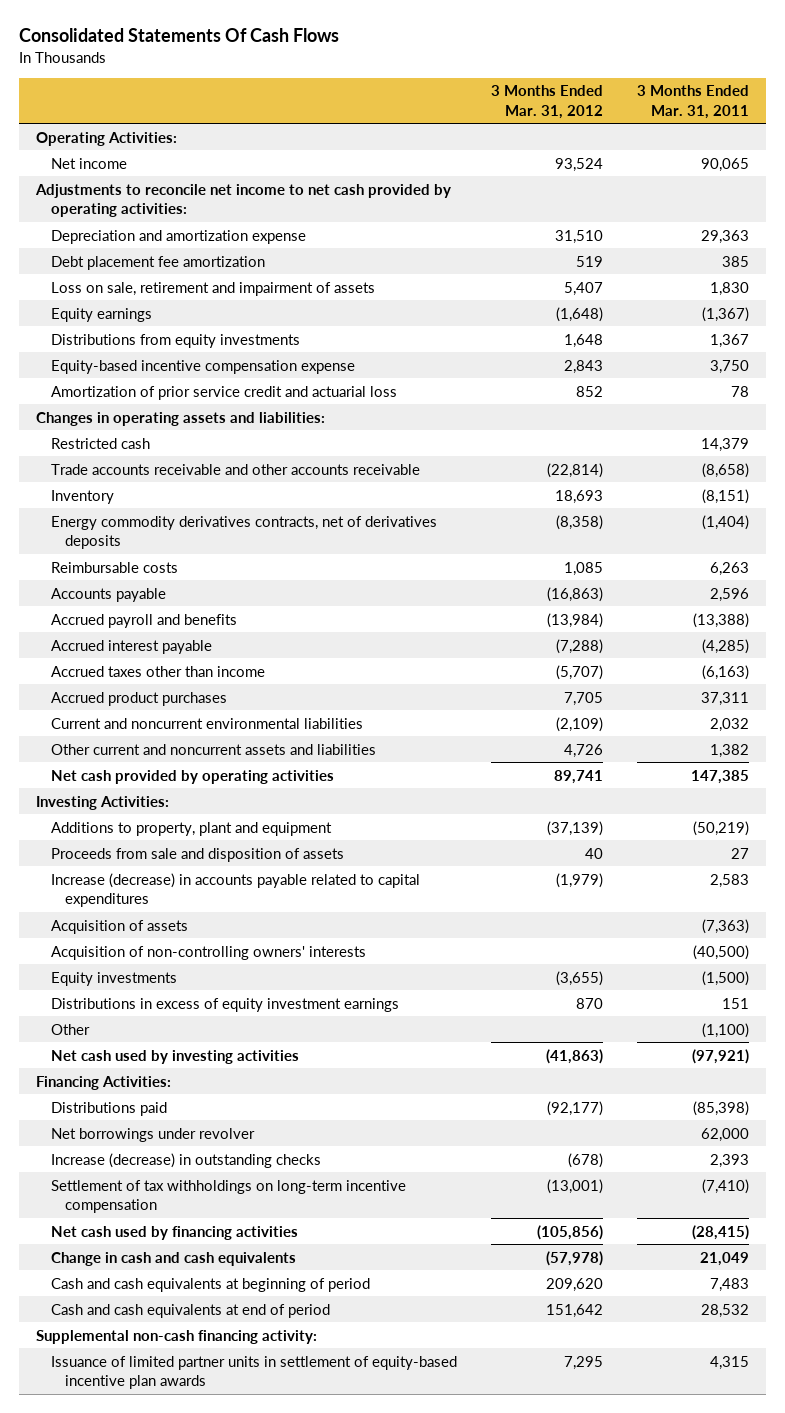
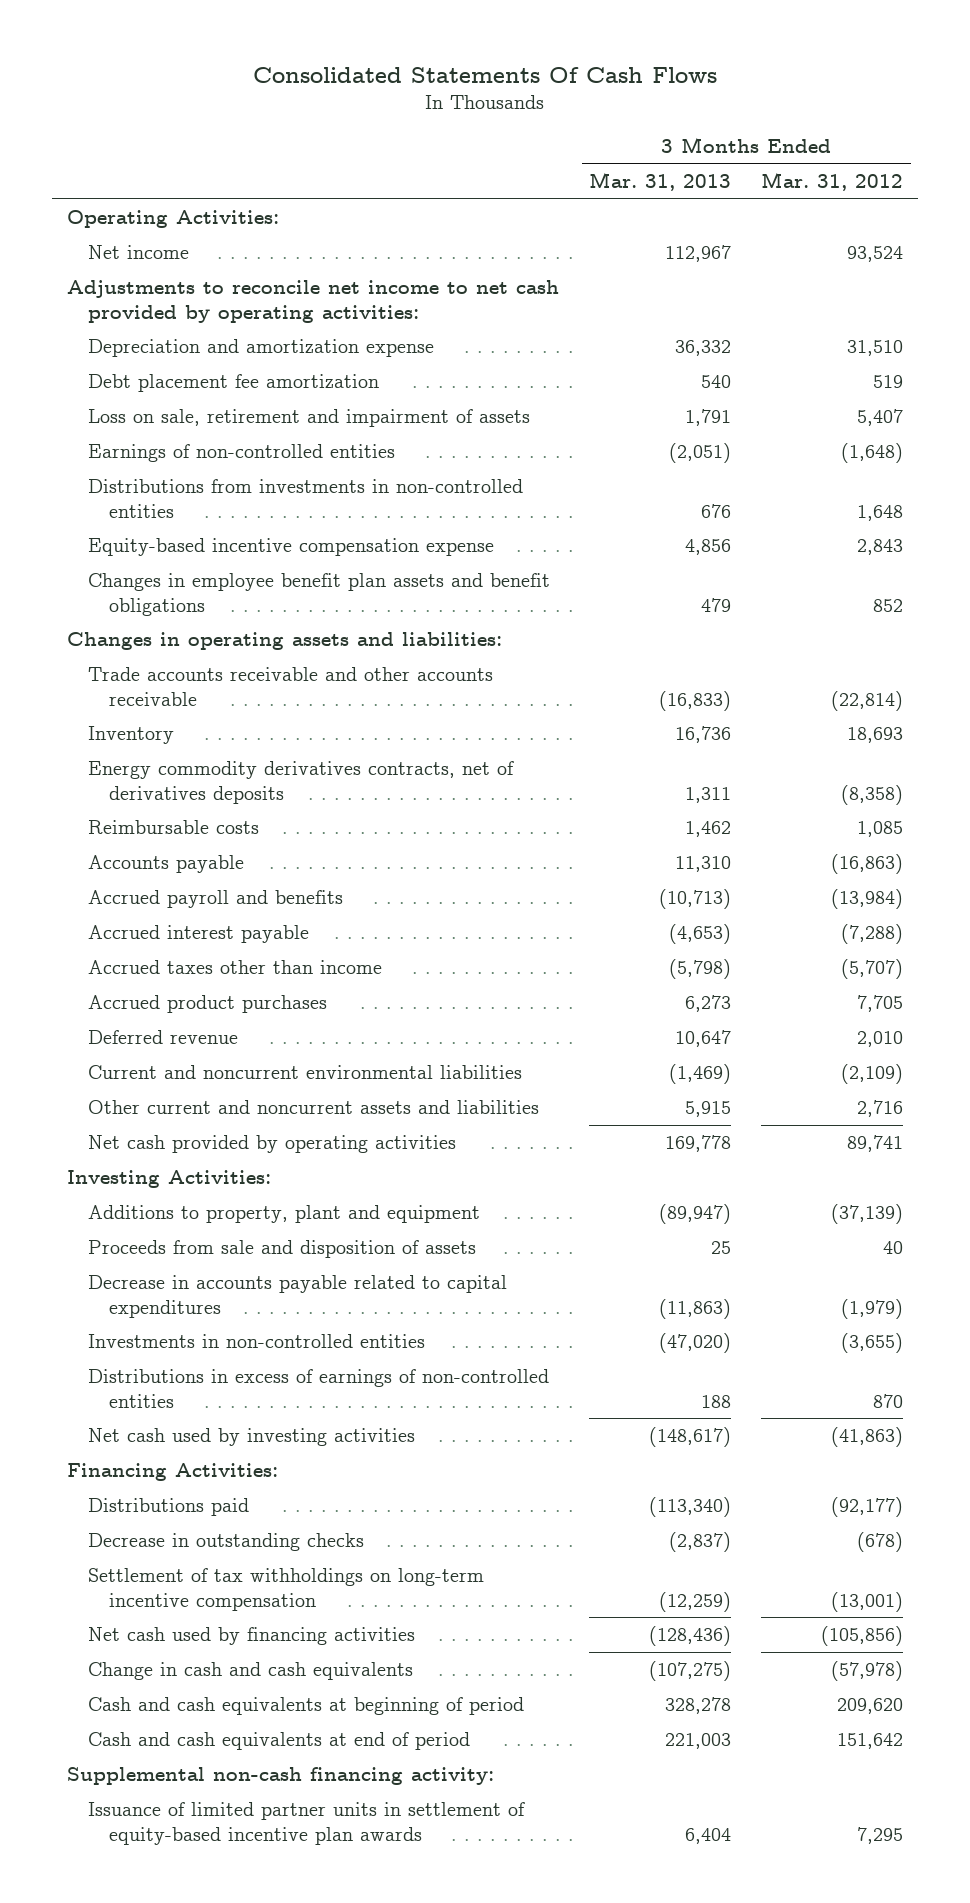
[637,85,750,119] 3 Months Ended Mar. 31, 2011 -> none
none -> [589,172,732,192] Mar. 31, 2013
[50,307,152,322] Equity earnings -> [87,444,395,463] Earnings of non-controlled entities
[50,333,300,348] Distributions from equity investments -> [87,479,523,518] Distributions from investments in non-controlled entities
[50,385,397,400] Amortization of prior service credit and actuarial loss -> [87,573,550,616] Changes in employee benefit plan assets and benefit obligations
[50,437,150,449] Restricted cash -> none
none -> [87,1030,238,1045] Deferred revenue
[563,743,603,758] 4,726 -> [857,1100,904,1118] 2,716
[50,919,188,934] Acquisition of assets -> none
[50,945,366,960] Acquisition of non-controlling owners' interests -> none
[50,1023,90,1035] Other -> none
[50,872,420,907] Increase (decrease) in accounts payable related to capital expenditures -> [87,1275,507,1318] Decrease in accounts payable related to capital expenditures
[50,971,177,986] Equity investments -> [87,1334,425,1349] Investments in non-controlled entities
[50,997,399,1012] Distributions in excess of equity investment earnings -> [87,1369,549,1408] Distributions in excess of earnings of non-controlled entities
[50,1127,255,1142] Net borrowings under revolver -> none
[50,1152,321,1168] Increase (decrease) in outstanding checks -> [87,1533,364,1552] Decrease in outstanding checks

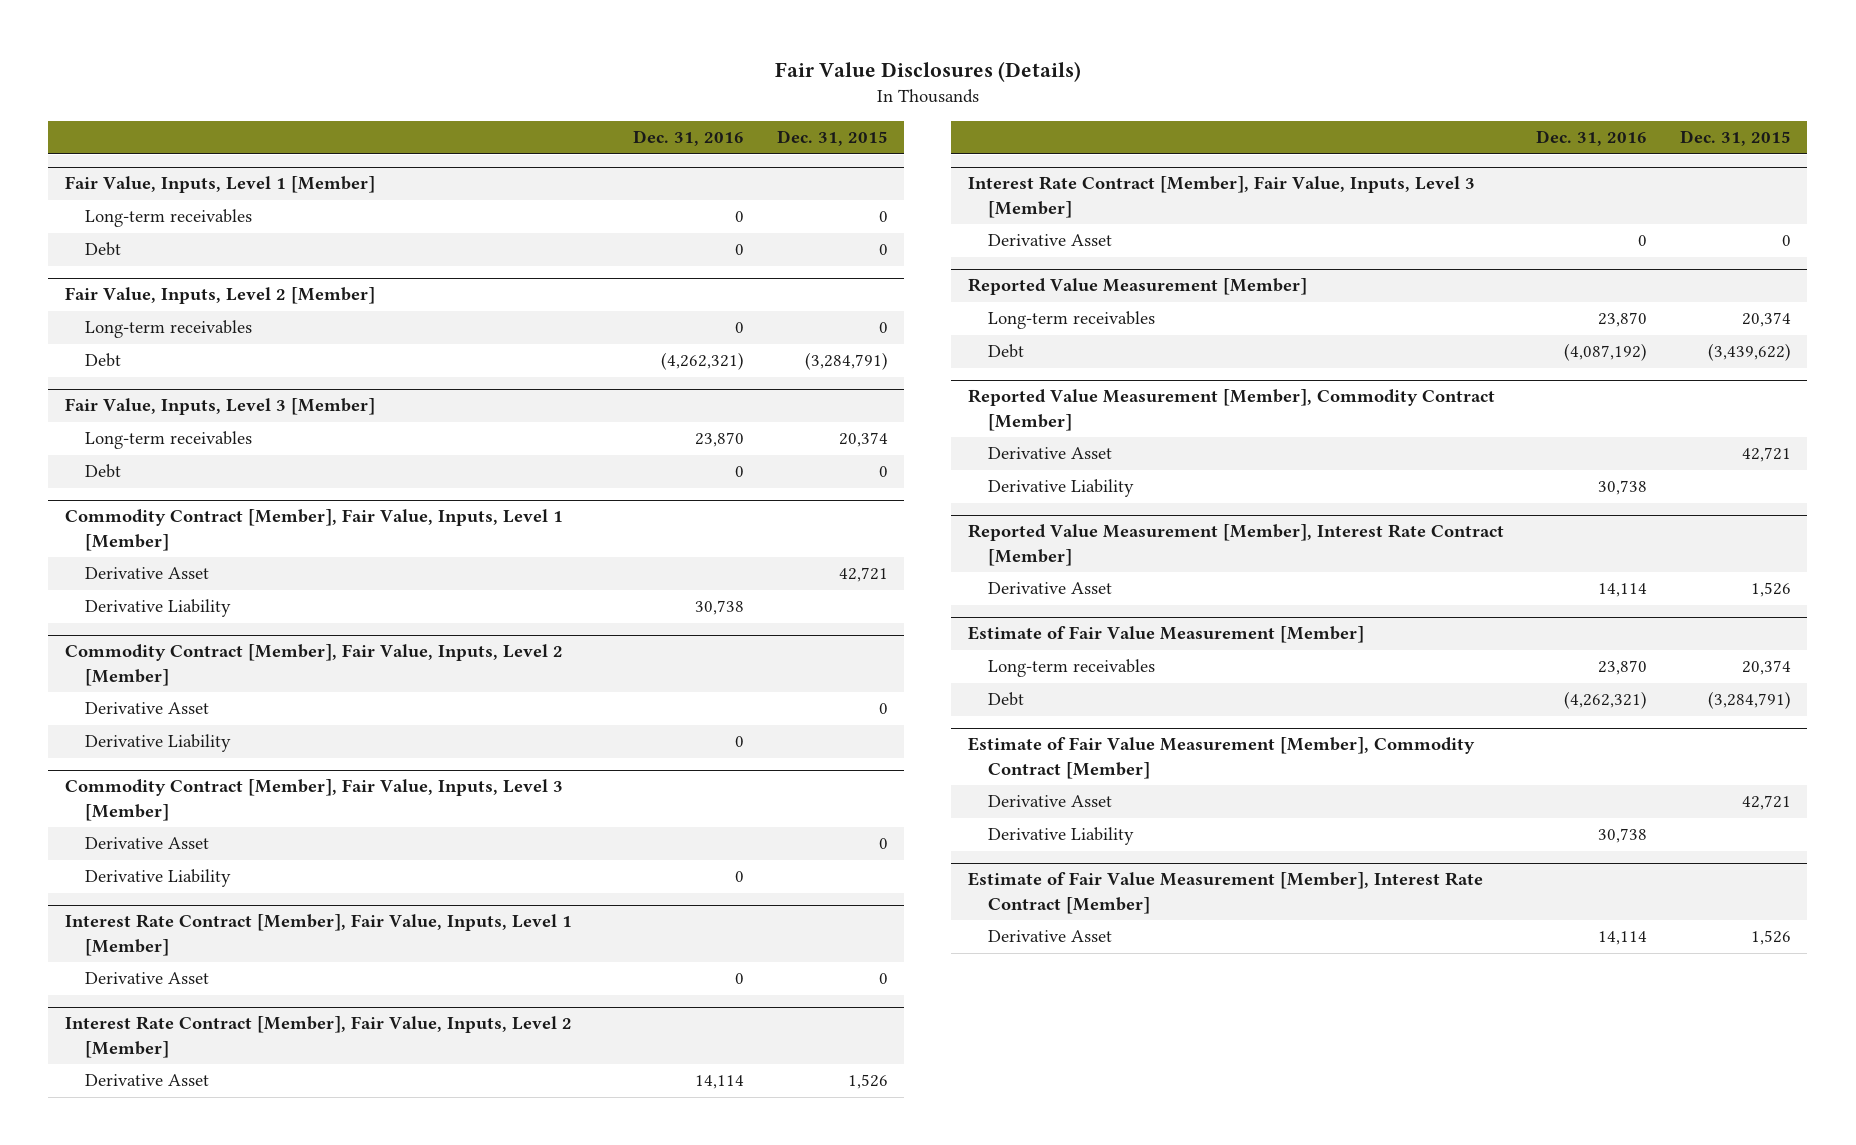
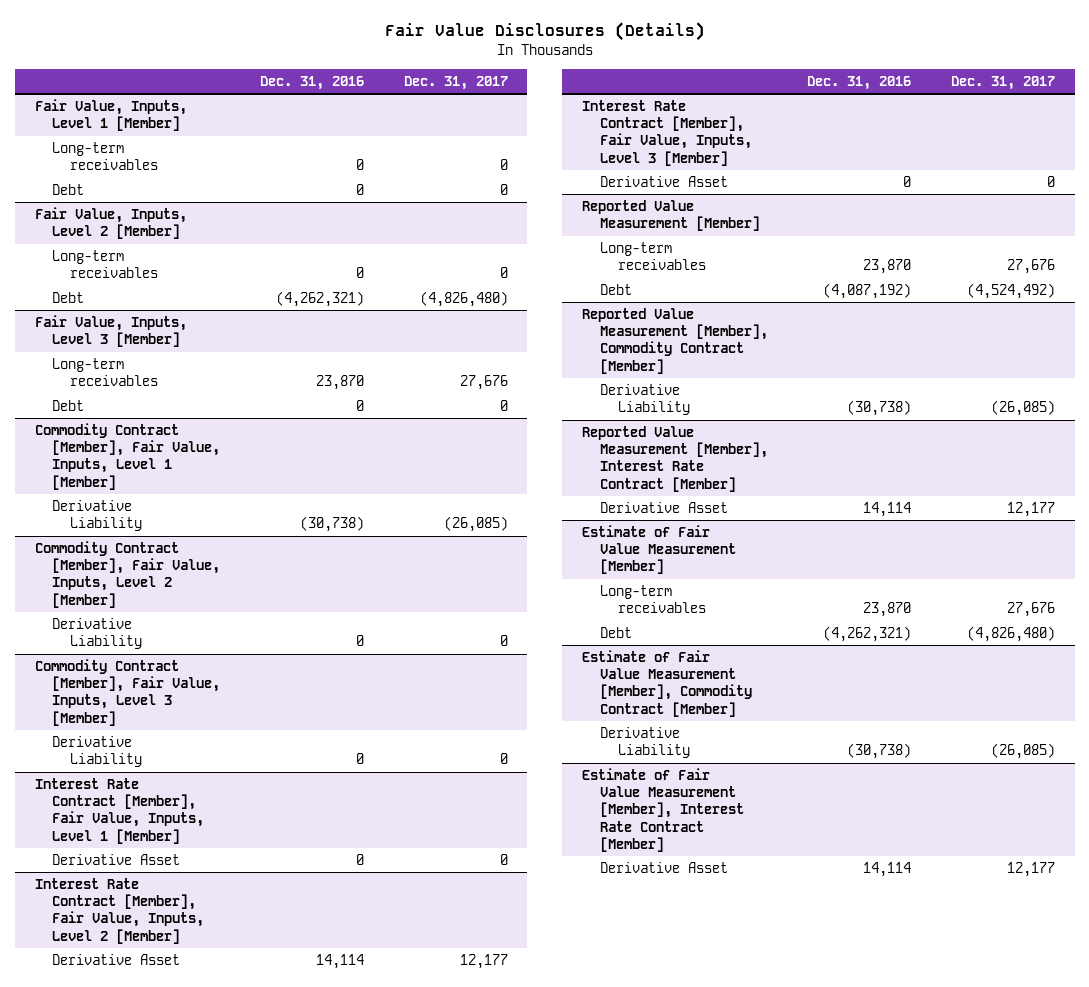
[777,130,889,147] Dec. 31, 2015 -> none
none -> [403,76,508,91] Dec. 31, 2017
[85,567,210,580] Derivative Asset -> none
[695,600,745,616] 30,738 -> [300,516,365,533] (30,738)
[85,702,210,715] Derivative Asset -> none
[85,837,210,850] Derivative Asset -> none
[988,447,1113,460] Derivative Asset -> none
[1598,480,1648,496] 30,738 -> [847,400,912,417] (30,738)
[988,795,1113,808] Derivative Asset -> none
[1598,828,1648,844] 30,738 -> [847,743,912,760] (30,738)

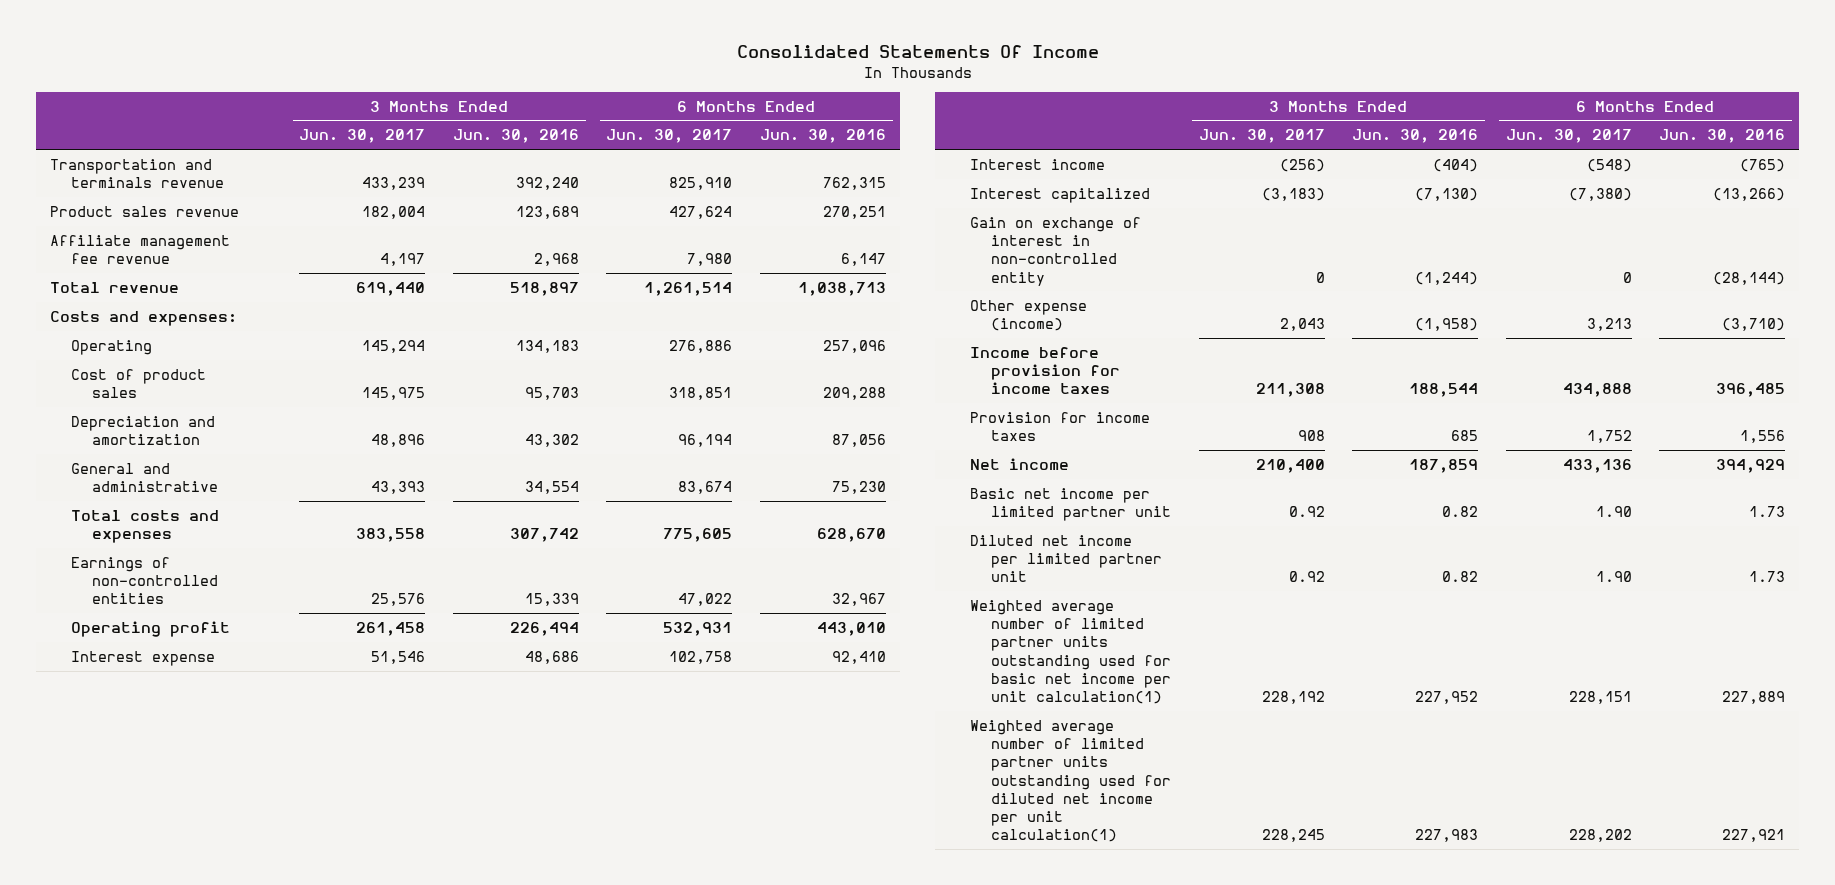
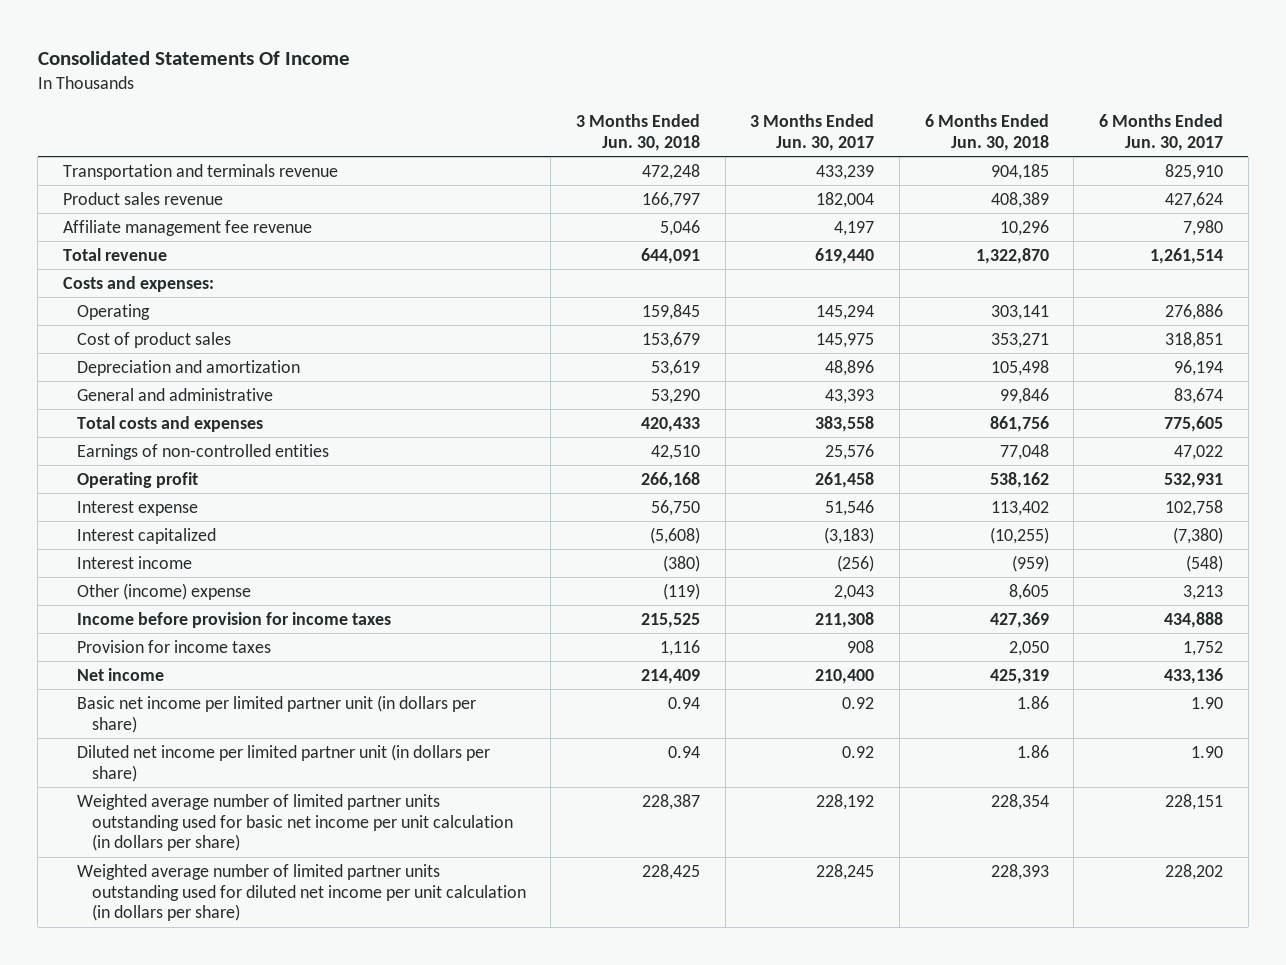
[452,129,579,144] Jun. 30, 2016 -> none
[759,129,886,144] Jun. 30, 2016 -> none
none -> [576,113,701,151] 3 Months Ended Jun. 30, 2018
none -> [924,113,1049,151] 6 Months Ended Jun. 30, 2018
[970,216,1142,286] Gain on exchange of interest in non-controlled entity -> none
[970,158,1106,170] Interest income -> [77,555,193,569] Interest income
[970,299,1088,332] Other expense (income) -> [77,582,252,600] Other (income) expense
[970,487,1172,522] Basic net income per limited partner unit -> [77,694,477,733] Basic net income per limited partner unit (in dollars per share)
[970,534,1163,583] Diluted net income per limited partner unit -> [77,743,491,782] Diluted net income per limited partner unit (in dollars per share)
[970,599,1172,705] Weighted average number of limited partner units outstanding used for basic net income per unit calculation(1) -> [77,793,513,852] Weighted average number of limited partner units outstanding used for basic net income per unit calculation (in dollars per share)
[970,719,1172,843] Weighted average number of limited partner units outstanding used for diluted net income per unit calculation(1) -> [77,863,526,922] Weighted average number of limited partner units outstanding used for diluted net income per unit calculation (in dollars per share)

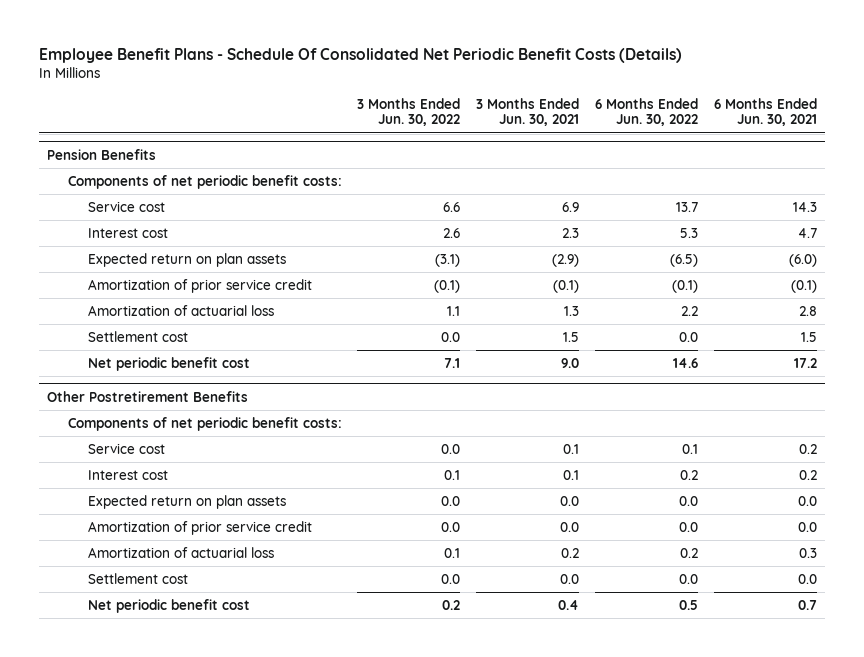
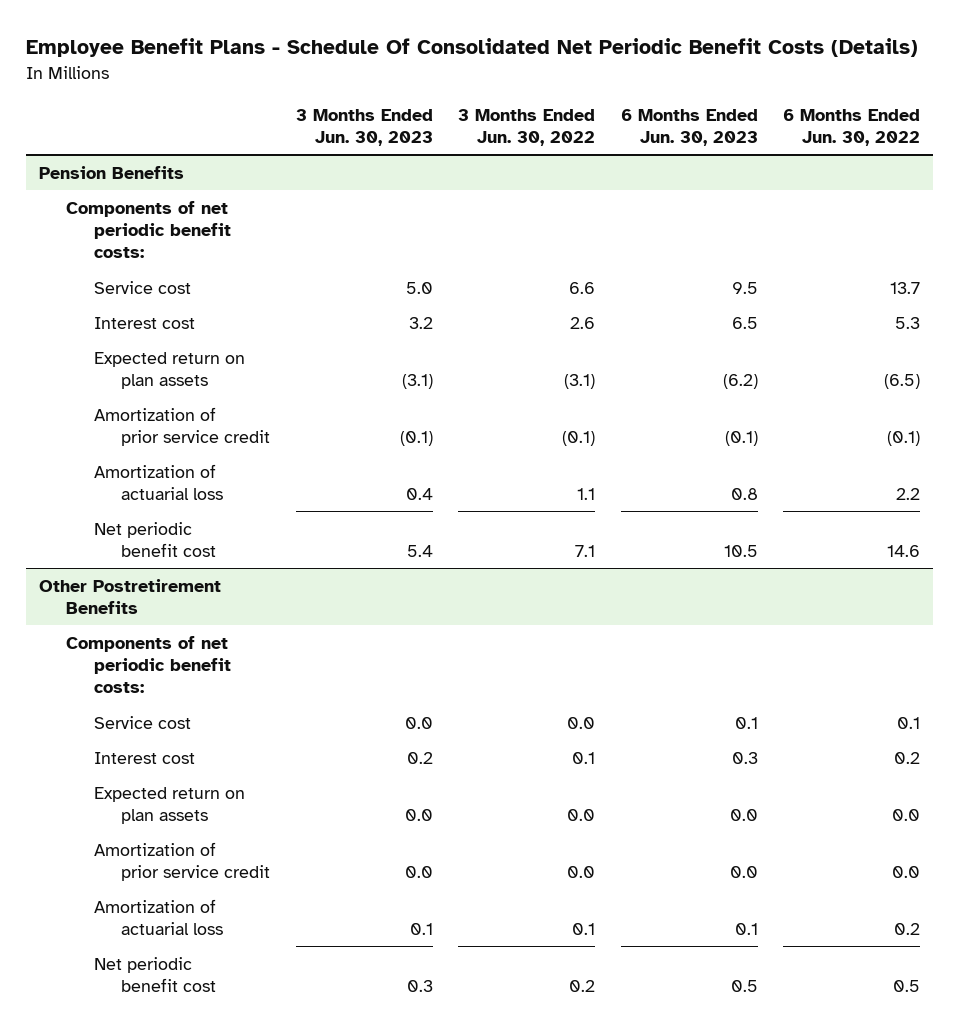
[476,97,580,127] 3 Months Ended Jun. 30, 2021 -> none
[714,97,818,127] 6 Months Ended Jun. 30, 2021 -> none
none -> [295,108,433,146] 3 Months Ended Jun. 30, 2023
none -> [620,108,758,146] 6 Months Ended Jun. 30, 2023
[88,330,189,342] Settlement cost -> none
[88,572,189,584] Settlement cost -> none

